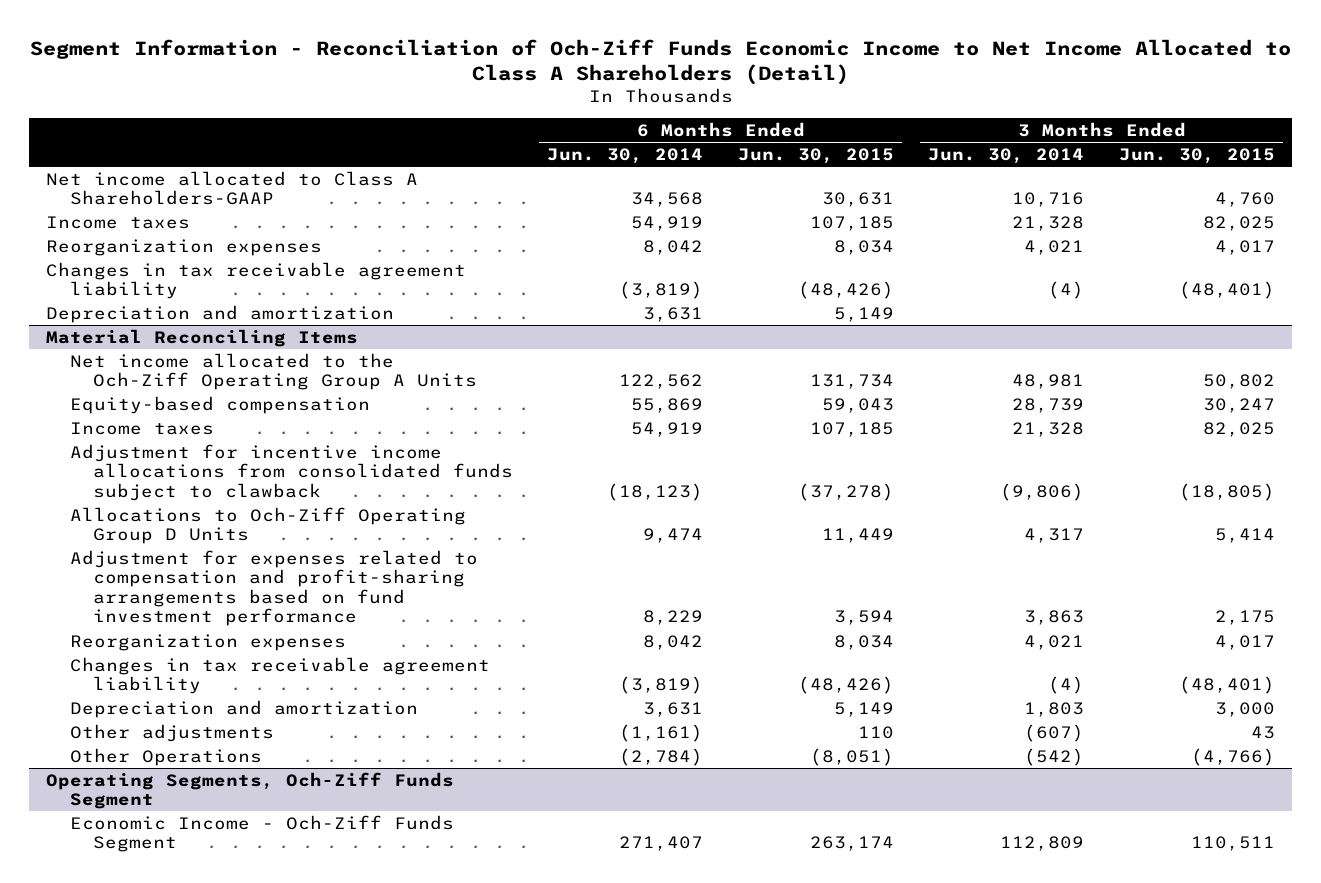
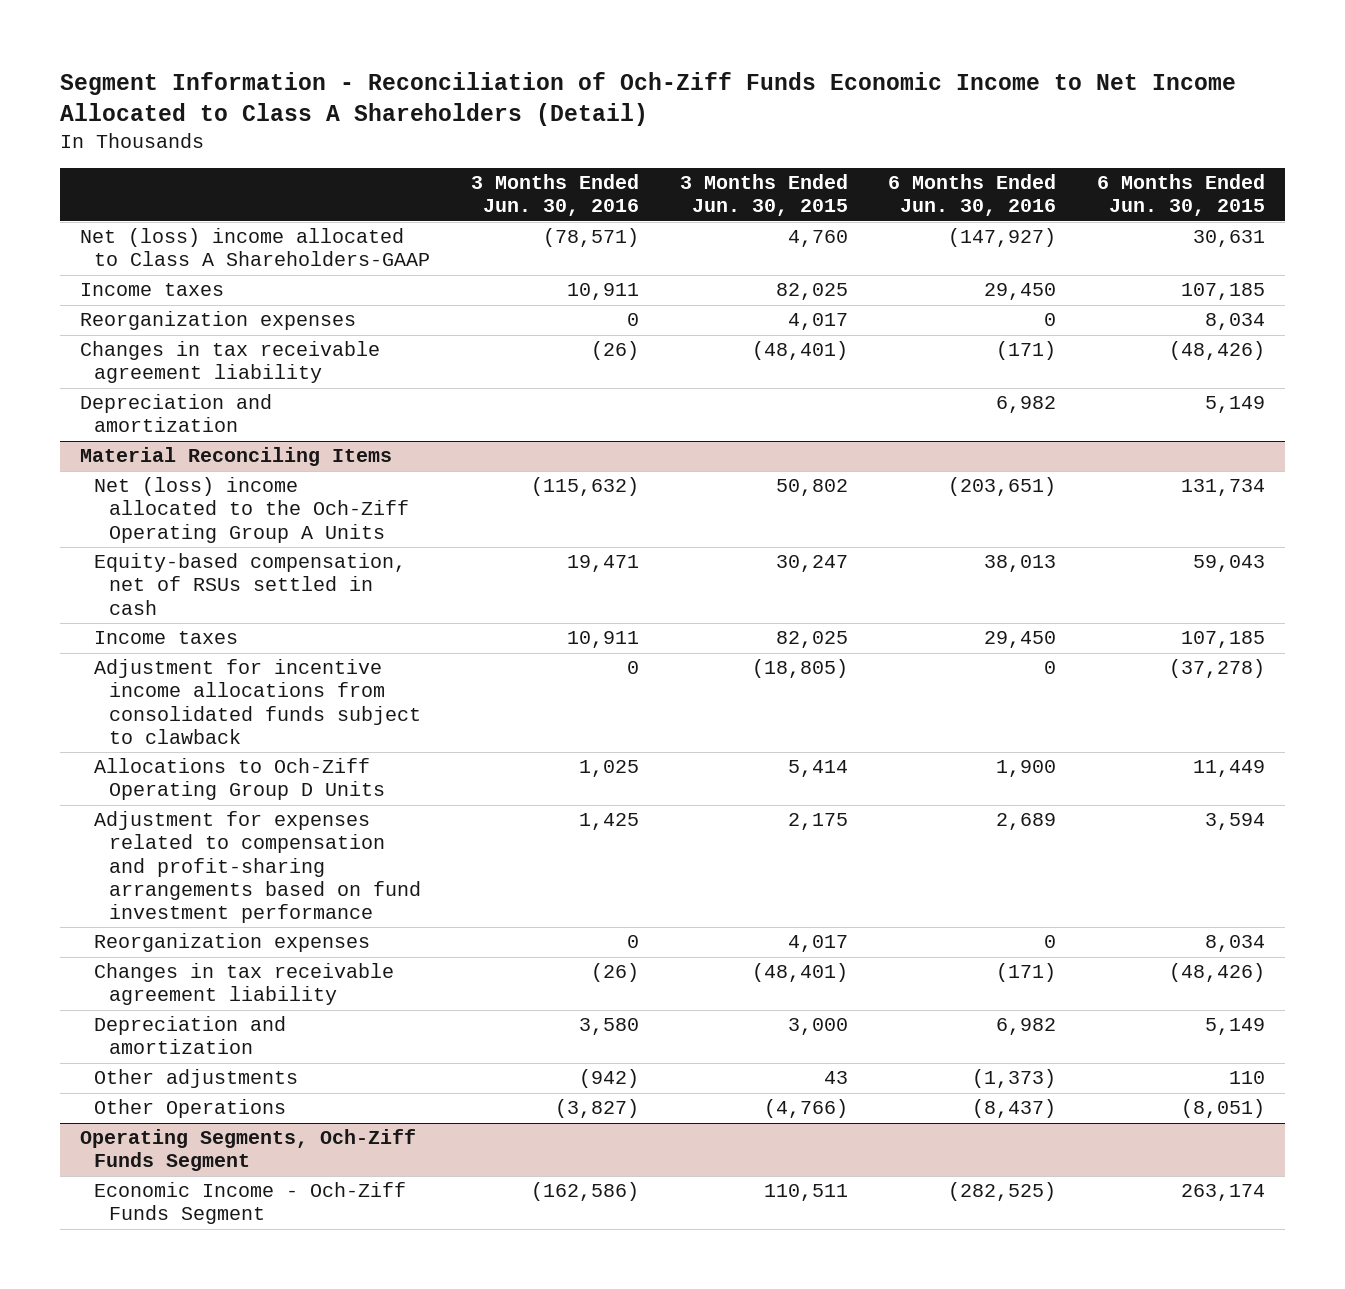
[547,147,704,164] Jun. 30, 2014 -> none
[928,147,1085,164] Jun. 30, 2014 -> none
none -> [470,174,639,217] 3 Months Ended Jun. 30, 2016
none -> [888,174,1057,217] 6 Months Ended Jun. 30, 2016
[46,170,419,206] Net income allocated to Class A Shareholders-GAAP -> [79,228,431,267] Net (loss) income allocated to Class A Shareholders-GAAP
[69,352,477,391] Net income allocated to the Och-Ziff Operating Group A Units -> [94,477,409,543] Net (loss) income allocated to the Och-Ziff Operating Group A Units
[69,395,370,414] Equity-based compensation -> [94,553,407,615] Equity-based compensation, net of RSUs settled in cash

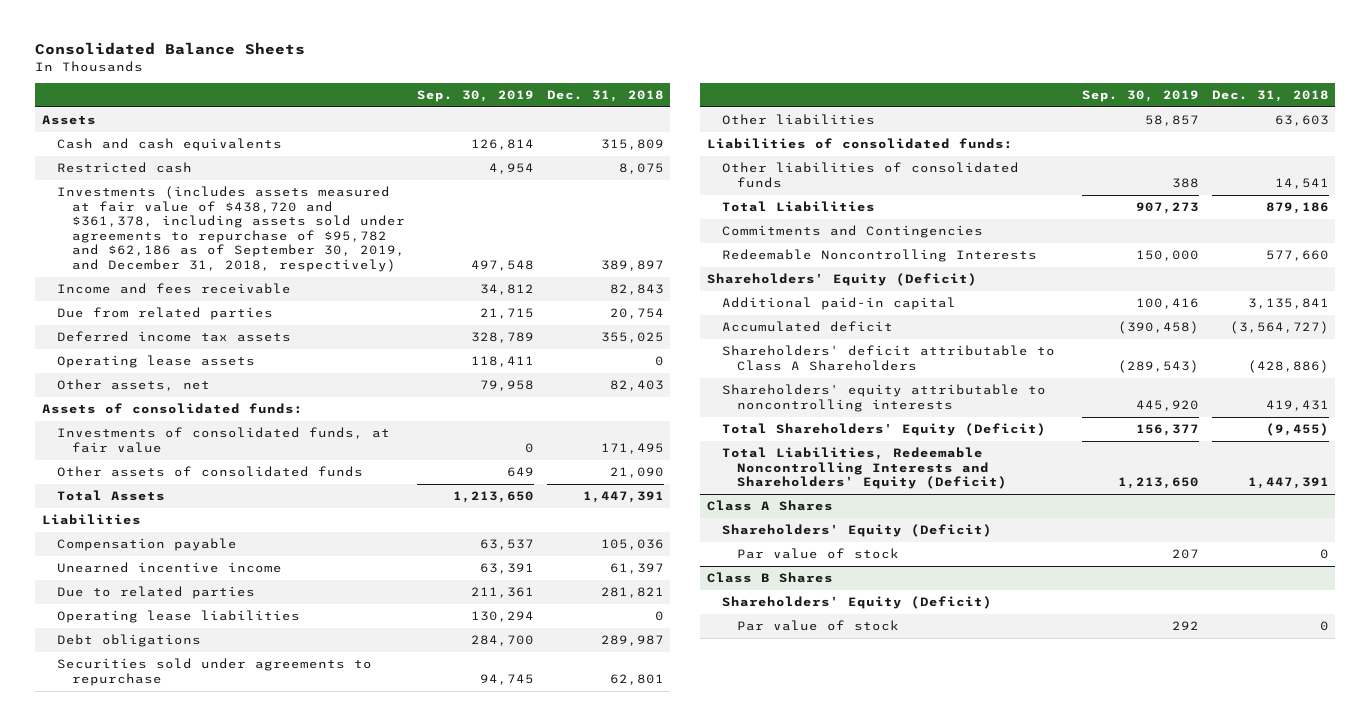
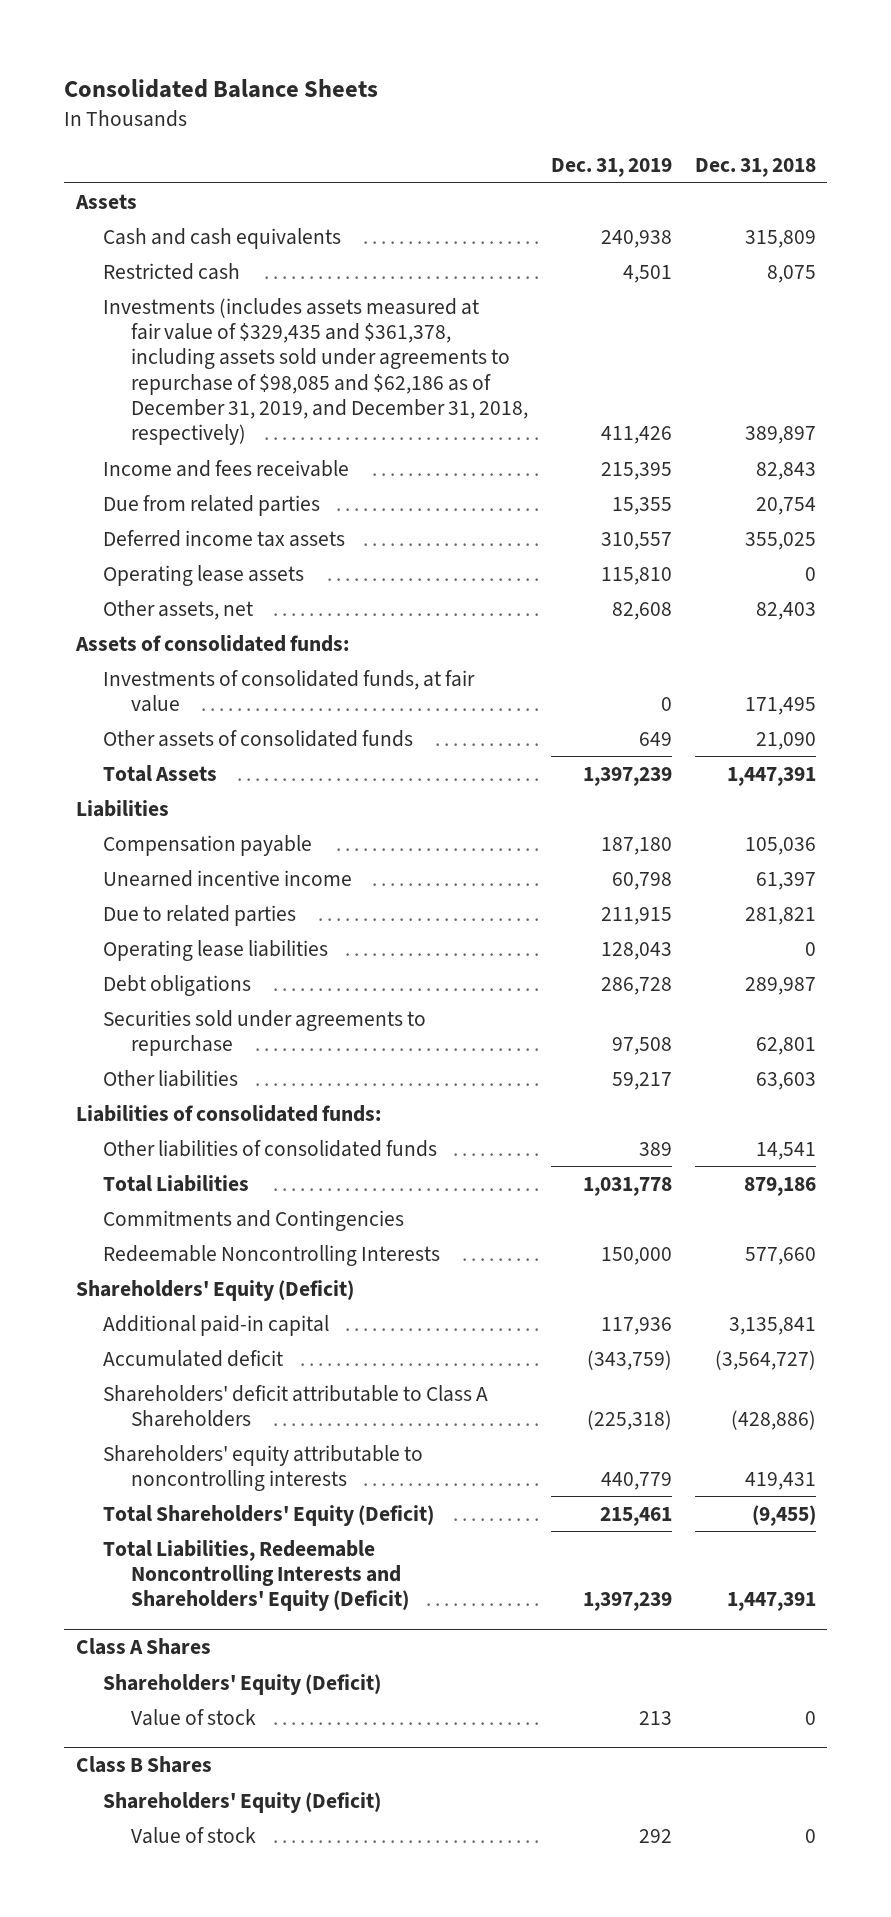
[417,90,535,103] Sep. 30, 2019 -> none
none -> [550,158,672,178] Dec. 31, 2019
[56,186,405,273] Investments (includes assets measured at fair value of $438,720 and $361,378, including assets sold under agreements to repurchase of $95,782 and $62,186 as of September 30, 2019, and December 31, 2018, respectively) -> [103,297,528,446] Investments (includes assets measured at fair value of $329,435 and $361,378, including assets sold under agreements to repurchase of $98,085 and $62,186 as of December 31, 2019, and December 31, 2018, respectively)
[736,548,899,560] Par value of stock -> [130,1708,256,1726] Value of stock
[736,620,899,632] Par value of stock -> [130,1826,256,1844] Value of stock

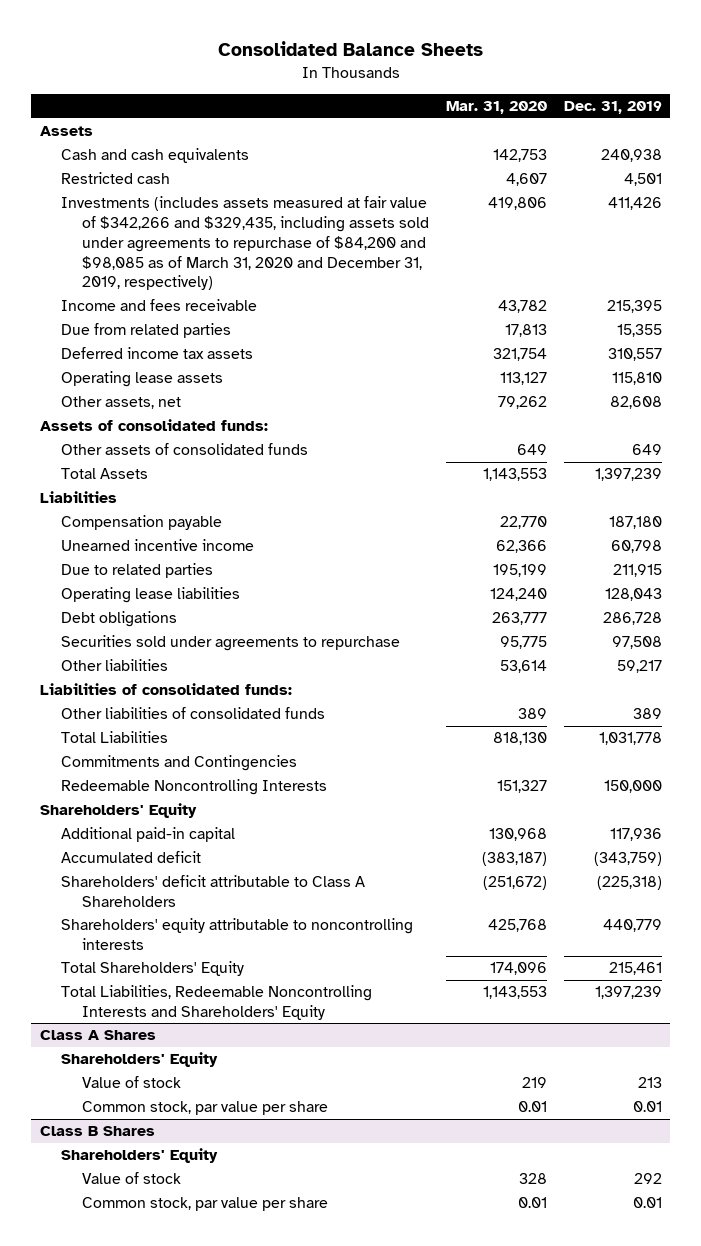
[694,158,816,178] Dec. 31, 2018 -> none
none -> [445,101,547,115] Mar. 31, 2020
[103,297,528,446] Investments (includes assets measured at fair value of $329,435 and $361,378, including assets sold under agreements to repurchase of $98,085 and $62,186 as of December 31, 2019, and December 31, 2018, respectively) -> [60,196,429,291] Investments (includes assets measured at fair value of $342,266 and $329,435, including assets sold under agreements to repurchase of $84,200 and $98,085 as of March 31, 2020 and December 31, 2019, respectively)
[103,669,476,712] Investments of consolidated funds, at fair value -> none
[75,1279,354,1301] Shareholders' Equity (Deficit) -> [39,803,197,819] Shareholders' Equity
[103,1504,435,1526] Total Shareholders' Equity (Deficit) -> [60,961,244,977] Total Shareholders' Equity
[103,1539,409,1612] Total Liabilities, Redeemable Noncontrolling Interests and Shareholders' Equity (Deficit) -> [60,985,372,1021] Total Liabilities, Redeemable Noncontrolling Interests and Shareholders' Equity
[103,1673,382,1695] Shareholders' Equity (Deficit) -> [60,1052,218,1068] Shareholders' Equity
none -> [81,1101,328,1116] Common stock, par value per share
[103,1791,382,1813] Shareholders' Equity (Deficit) -> [60,1148,218,1164] Shareholders' Equity
none -> [81,1197,328,1212] Common stock, par value per share

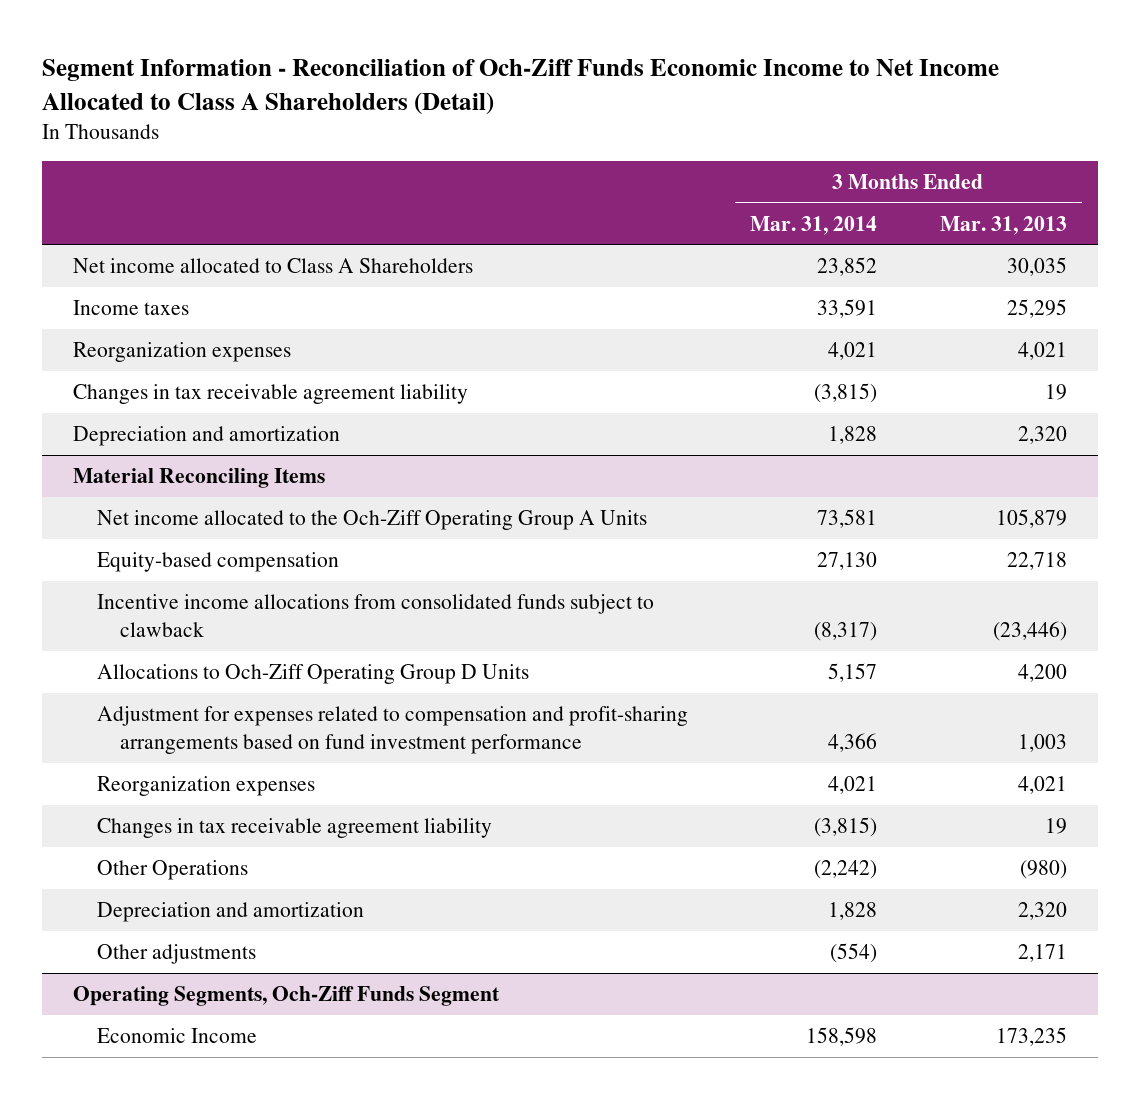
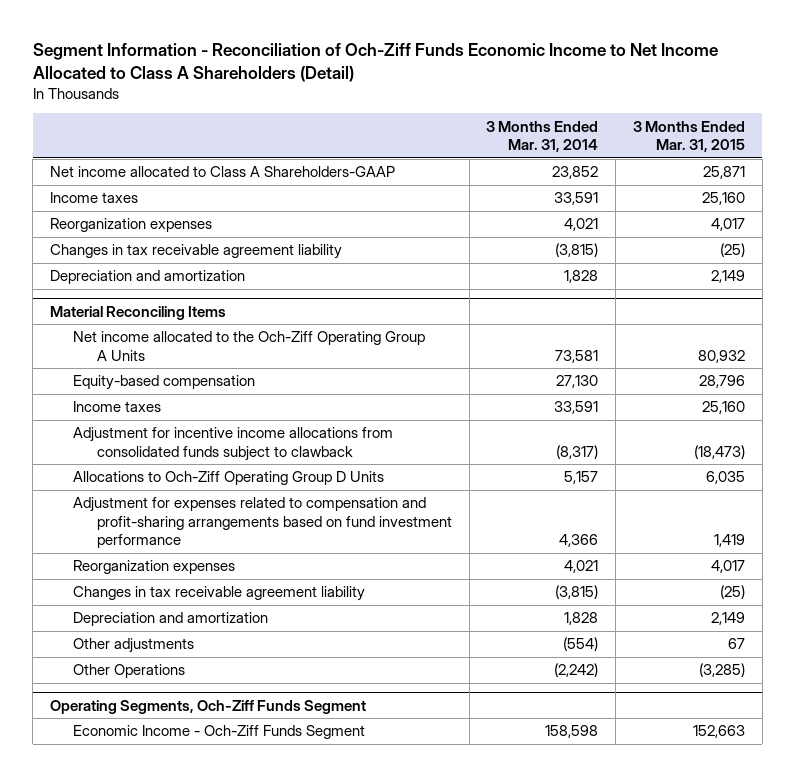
[939,215,1067,235] Mar. 31, 2013 -> none
none -> [632,120,745,153] 3 Months Ended Mar. 31, 2015
[73,258,474,274] Net income allocated to Class A Shareholders -> [49,166,395,178] Net income allocated to Class A Shareholders-GAAP
none -> [73,401,162,413] Income taxes
[96,594,654,638] Incentive income allocations from consolidated funds subject to clawback -> [73,427,394,461] Adjustment for incentive income allocations from consolidated funds subject to clawback
[96,860,248,881] Other Operations -> [73,664,186,679] Other Operations
[96,1028,257,1044] Economic Income -> [73,725,366,740] Economic Income - Och-Ziff Funds Segment

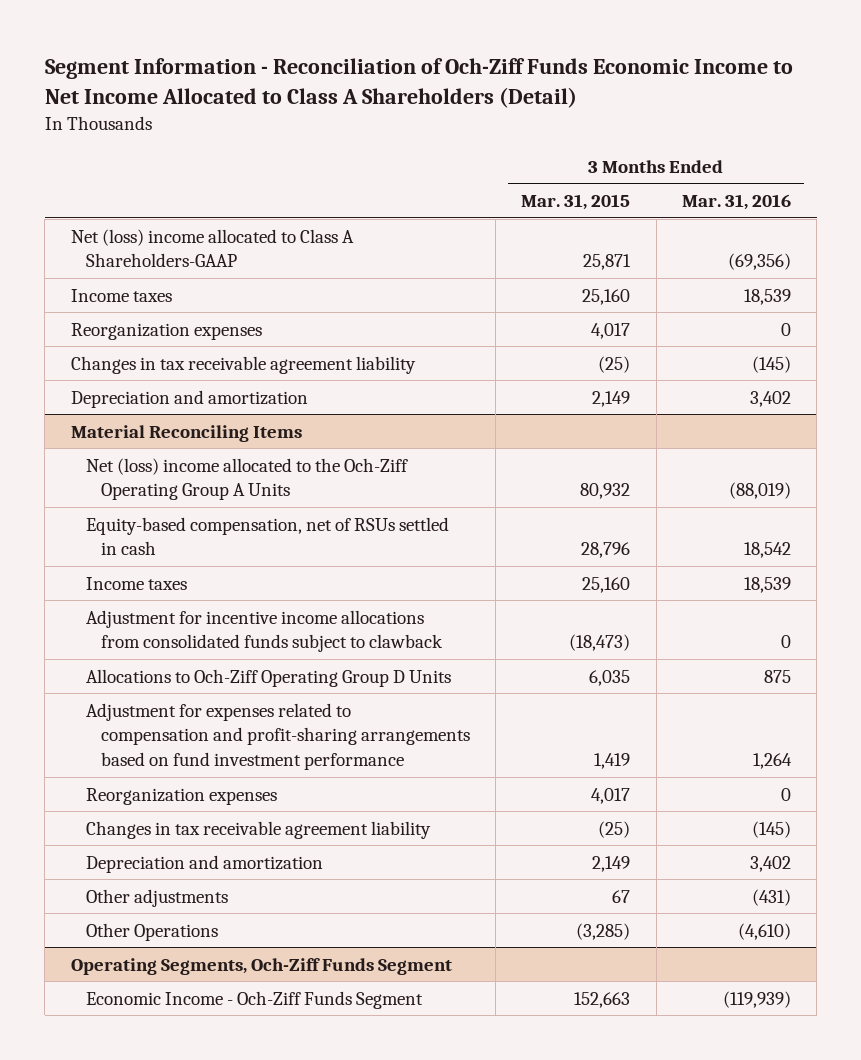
[486,120,599,153] 3 Months Ended Mar. 31, 2014 -> none
none -> [681,194,791,211] Mar. 31, 2016
[49,166,395,178] Net income allocated to Class A Shareholders-GAAP -> [70,228,354,268] Net (loss) income allocated to Class A Shareholders-GAAP
[73,331,426,361] Net income allocated to the Och-Ziff Operating Group A Units -> [85,457,408,501] Net (loss) income allocated to the Och-Ziff Operating Group A Units
[73,375,256,391] Equity-based compensation -> [85,516,449,556] Equity-based compensation, net of RSUs settled in cash

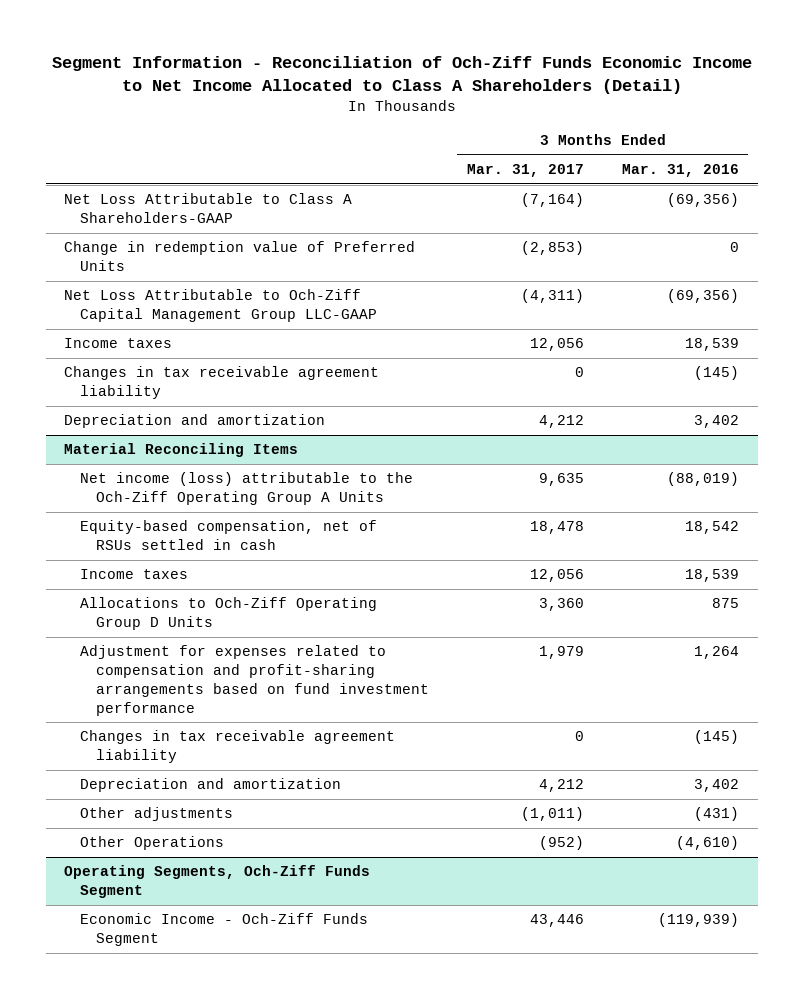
[521,194,631,211] Mar. 31, 2015 -> none
none -> [466,164,584,178] Mar. 31, 2017
none -> [64,193,353,224] Net Loss Attributable to Class A Shareholders-GAAP
none -> [64,241,416,272] Change in redemption value of Preferred Units
[70,228,354,268] Net (loss) income allocated to Class A Shareholders-GAAP -> [64,289,378,323] Net Loss Attributable to Och-Ziff Capital Management Group LLC-GAAP
[70,322,262,340] Reorganization expenses -> none
[85,457,408,501] Net (loss) income allocated to the Och-Ziff Operating Group A Units -> [80,472,414,506] Net income (loss) attributable to the Och-Ziff Operating Group A Units
[85,609,443,653] Adjustment for incentive income allocations from consolidated funds subject to clawback -> none
[85,787,277,805] Reorganization expenses -> none

